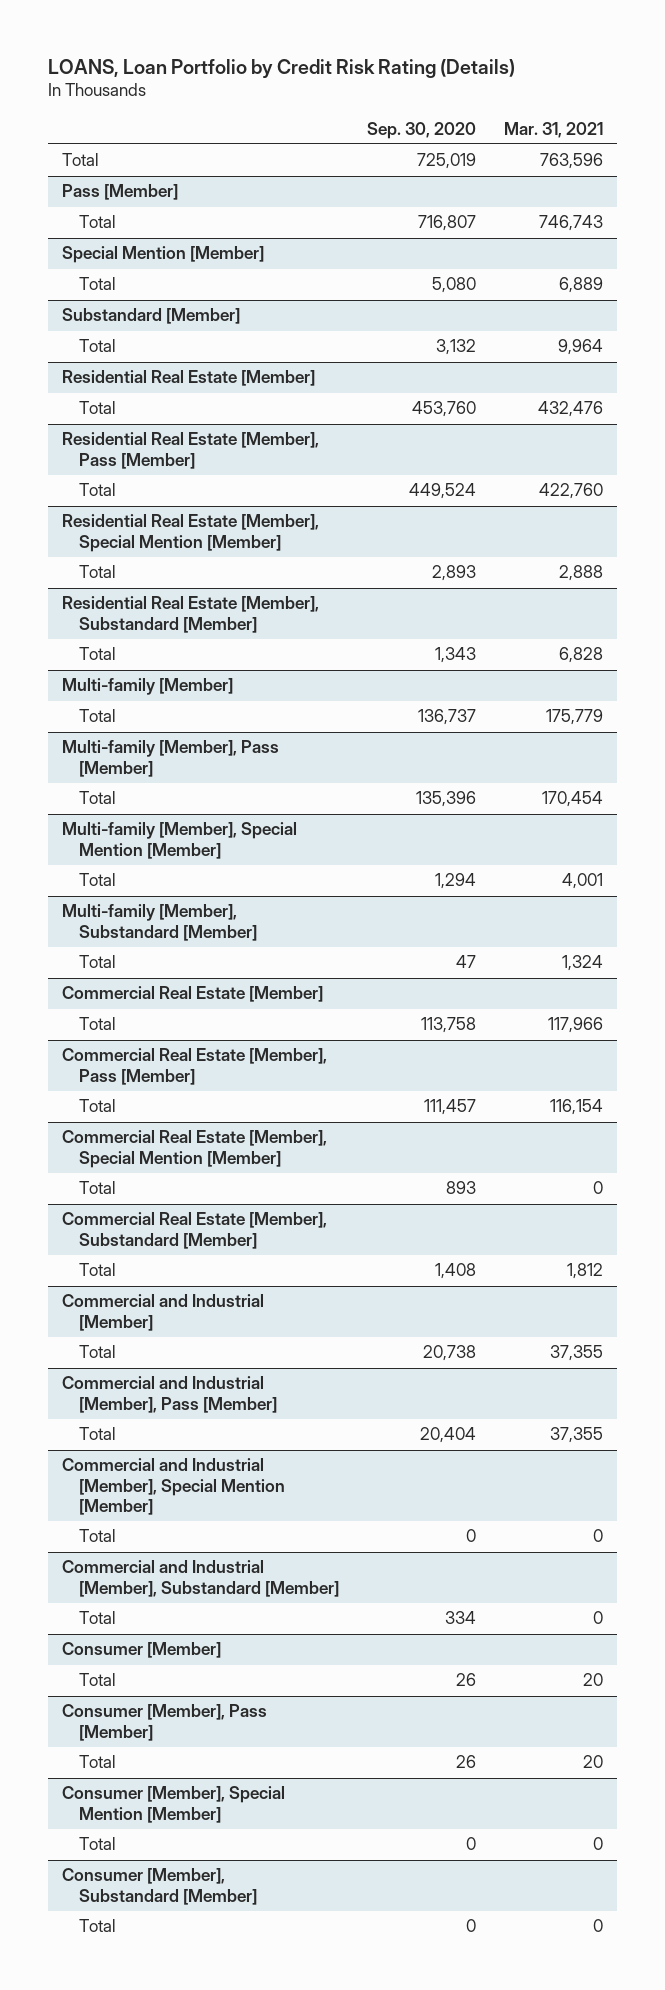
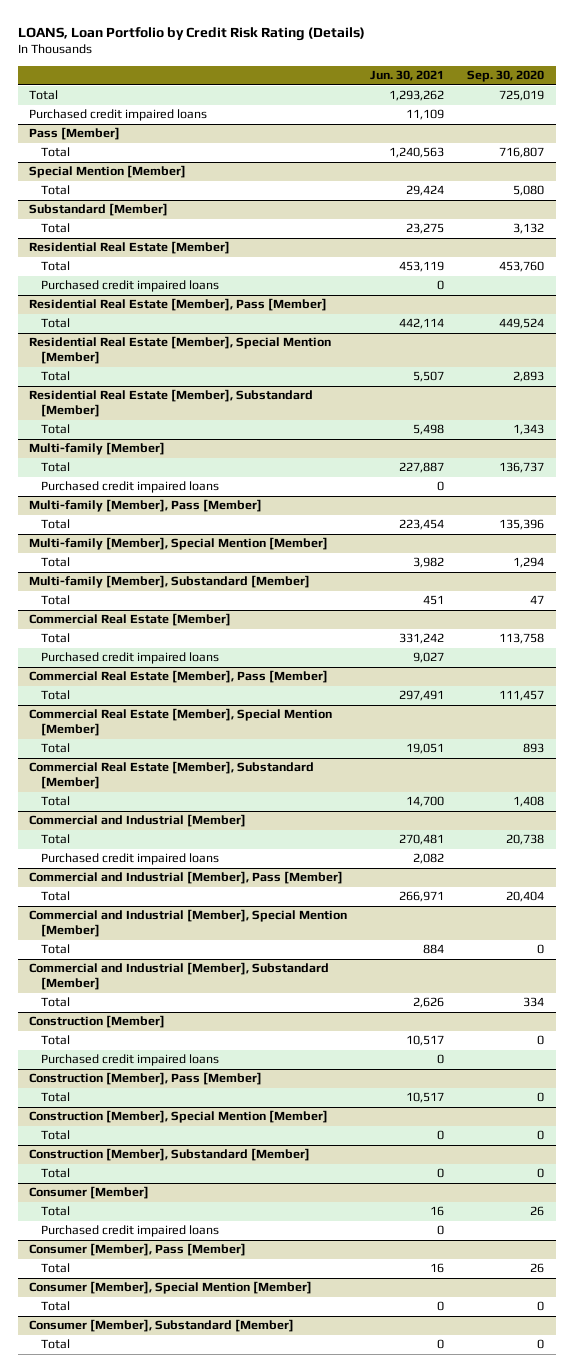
[504,121,604,138] Mar. 31, 2021 -> none
none -> [370,70,445,82] Jun. 30, 2021
none -> [29,109,208,122] Purchased credit impaired loans
none -> [41,280,220,293] Purchased credit impaired loans
none -> [41,481,220,494] Purchased credit impaired loans
none -> [41,652,220,665] Purchased credit impaired loans
none -> [41,853,220,866] Purchased credit impaired loans
none -> [29,1015,166,1029] Construction [Member]
none -> [41,1035,71,1046] Total
none -> [41,1054,220,1067] Purchased credit impaired loans
none -> [29,1072,263,1086] Construction [Member], Pass [Member]
none -> [41,1092,71,1103] Total
none -> [29,1110,329,1124] Construction [Member], Special Mention [Member]
none -> [41,1130,71,1141] Total
none -> [29,1148,311,1162] Construction [Member], Substandard [Member]
none -> [41,1168,71,1179] Total
none -> [41,1225,220,1238] Purchased credit impaired loans

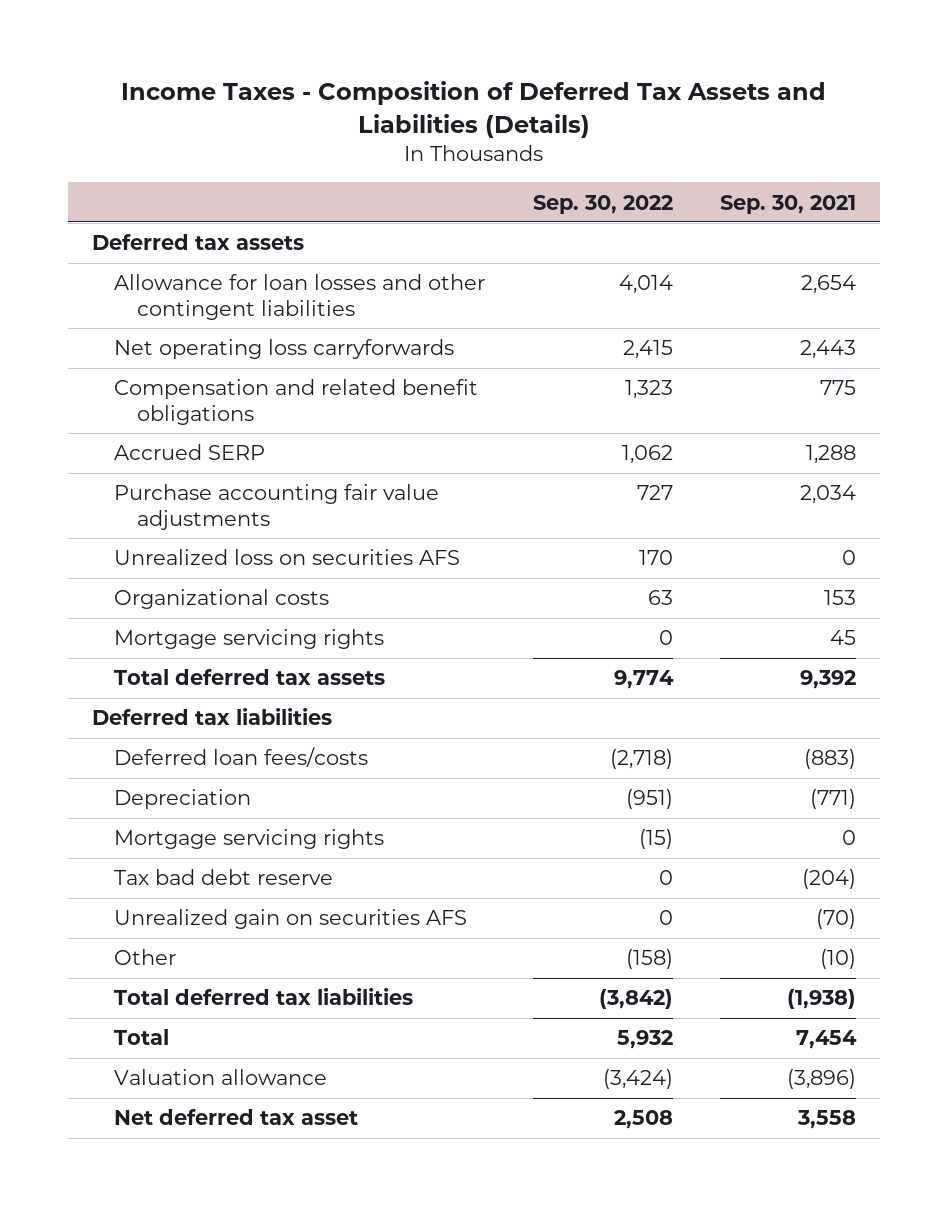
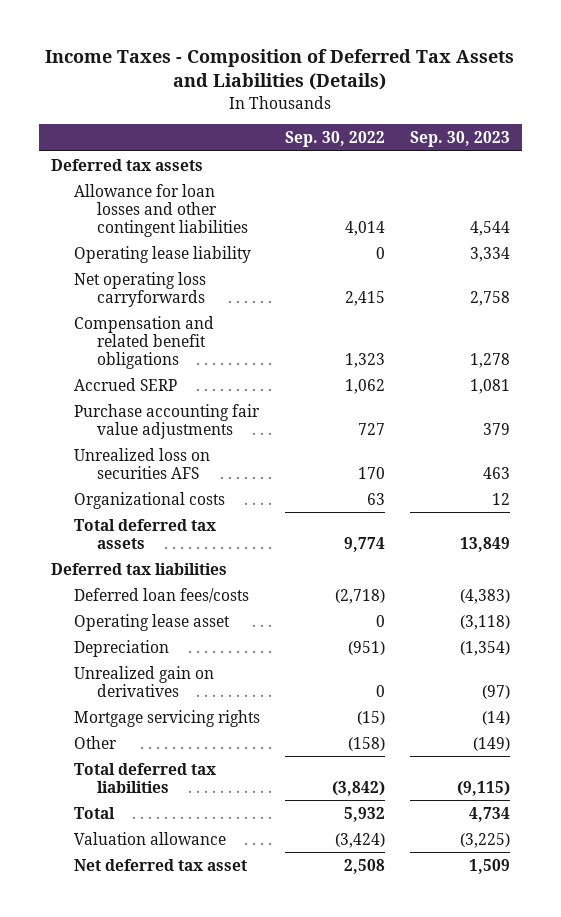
[720,194,857,214] Sep. 30, 2021 -> none
none -> [409,131,510,148] Sep. 30, 2023
none -> [74,245,252,263] Operating lease liability
[114,629,385,650] Mortgage servicing rights -> none
none -> [74,613,231,631] Operating lease asset
none -> [74,665,215,697] Unrealized gain on derivatives
[114,869,334,886] Tax bad debt reserve -> none
[114,909,468,930] Unrealized gain on securities AFS -> none

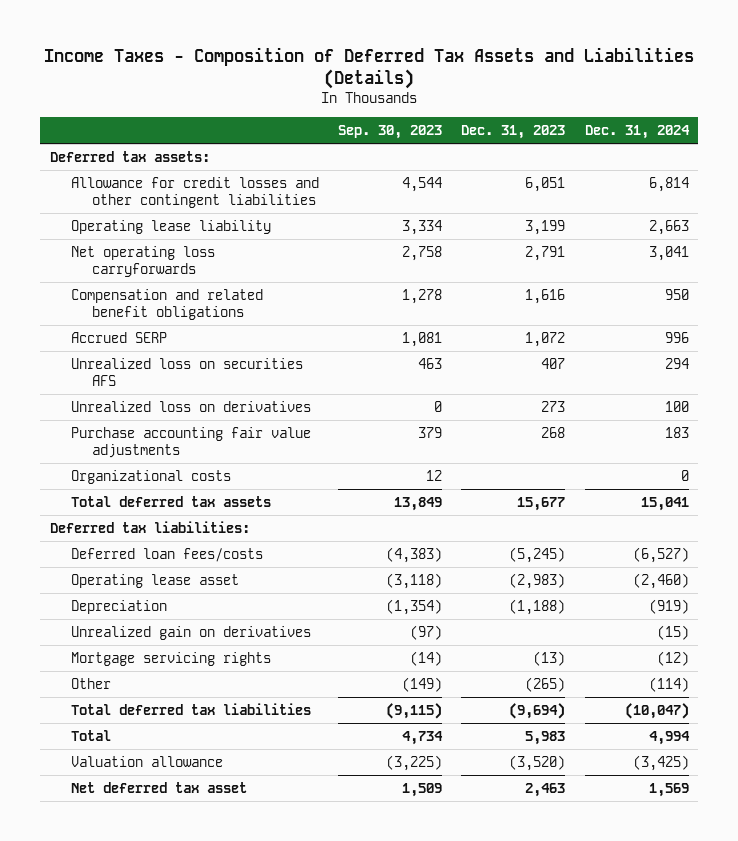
[284,131,385,148] Sep. 30, 2022 -> none
none -> [461,125,566,140] Dec. 31, 2023
none -> [584,125,690,140] Dec. 31, 2024
[51,158,204,171] Deferred tax assets -> [49,150,210,162] Deferred tax assets:
[74,183,249,237] Allowance for loan losses and other contingent liabilities -> [70,176,319,208] Allowance for credit losses and other contingent liabilities
none -> [70,400,311,412] Unrealized loss on derivatives
[74,403,261,439] Purchase accounting fair value adjustments -> [70,426,311,458] Purchase accounting fair value adjustments
[51,562,228,575] Deferred tax liabilities -> [49,520,250,533] Deferred tax liabilities:

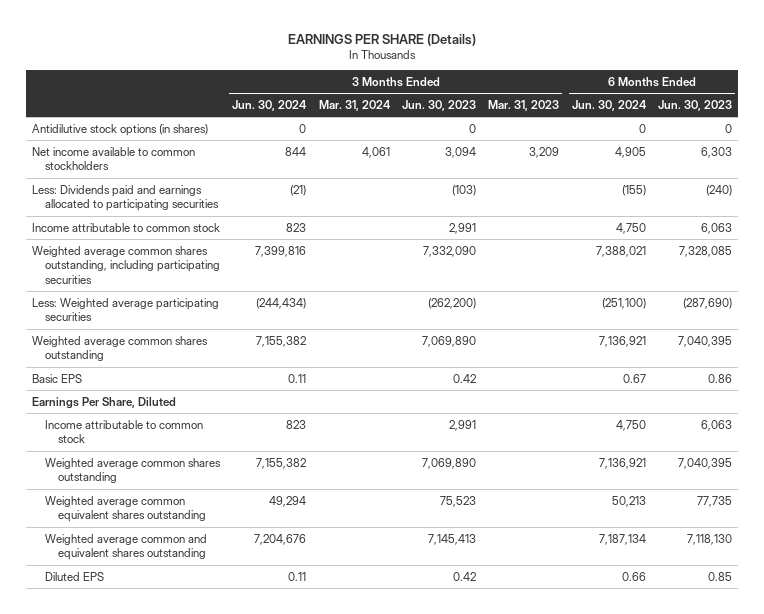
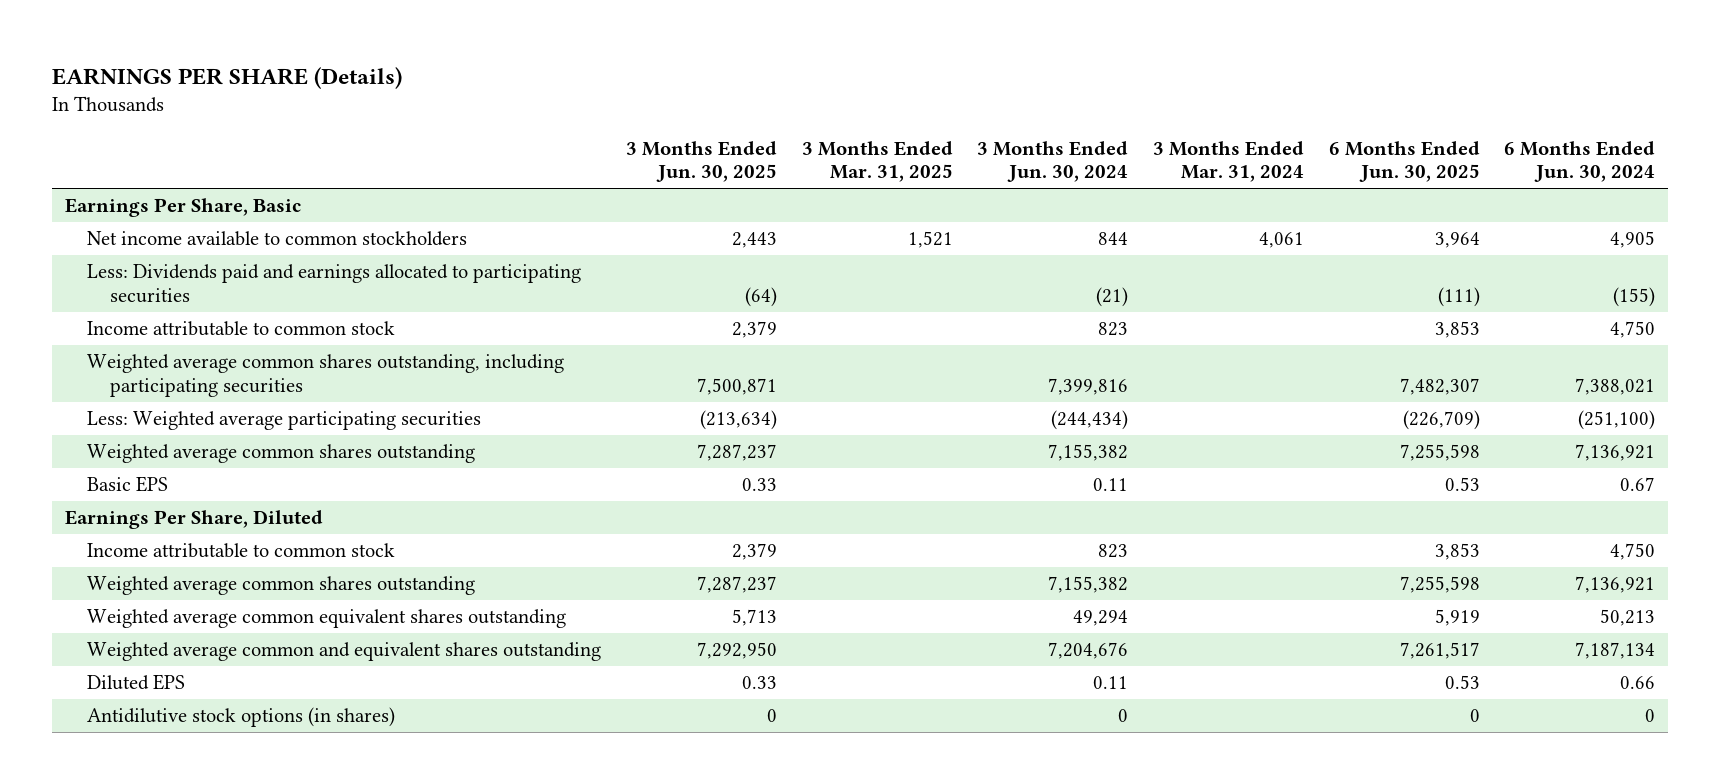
[402,99,477,111] Jun. 30, 2023 -> none
[488,99,560,111] Mar. 31, 2023 -> none
[657,99,732,111] Jun. 30, 2023 -> none
none -> [625,140,777,183] 3 Months Ended Jun. 30, 2025
none -> [801,140,953,183] 3 Months Ended Mar. 31, 2025
none -> [1328,140,1480,183] 6 Months Ended Jun. 30, 2025
none -> [64,198,301,218] Earnings Per Share, Basic
[32,123,209,136] Antidilutive stock options (in shares) -> [87,707,396,728] Antidilutive stock options (in shares)

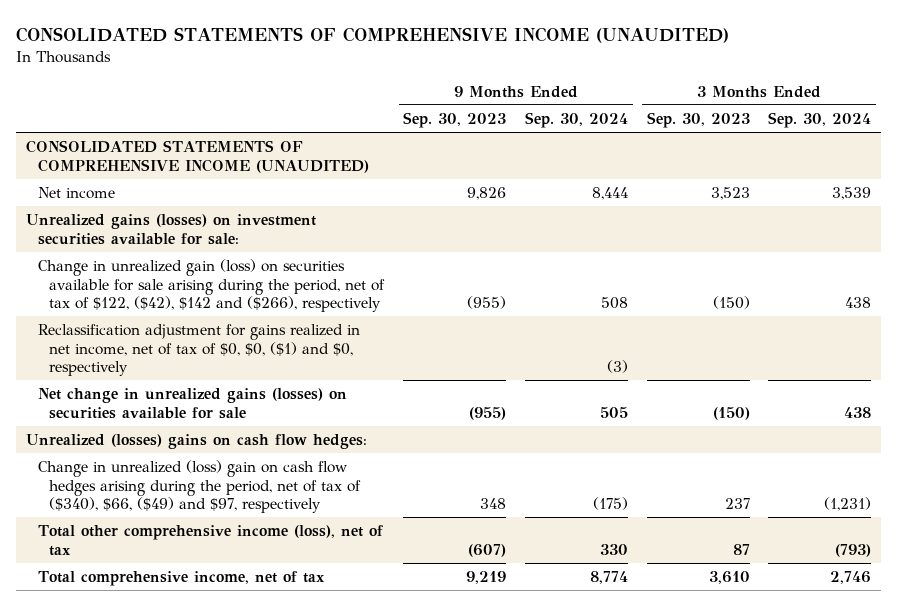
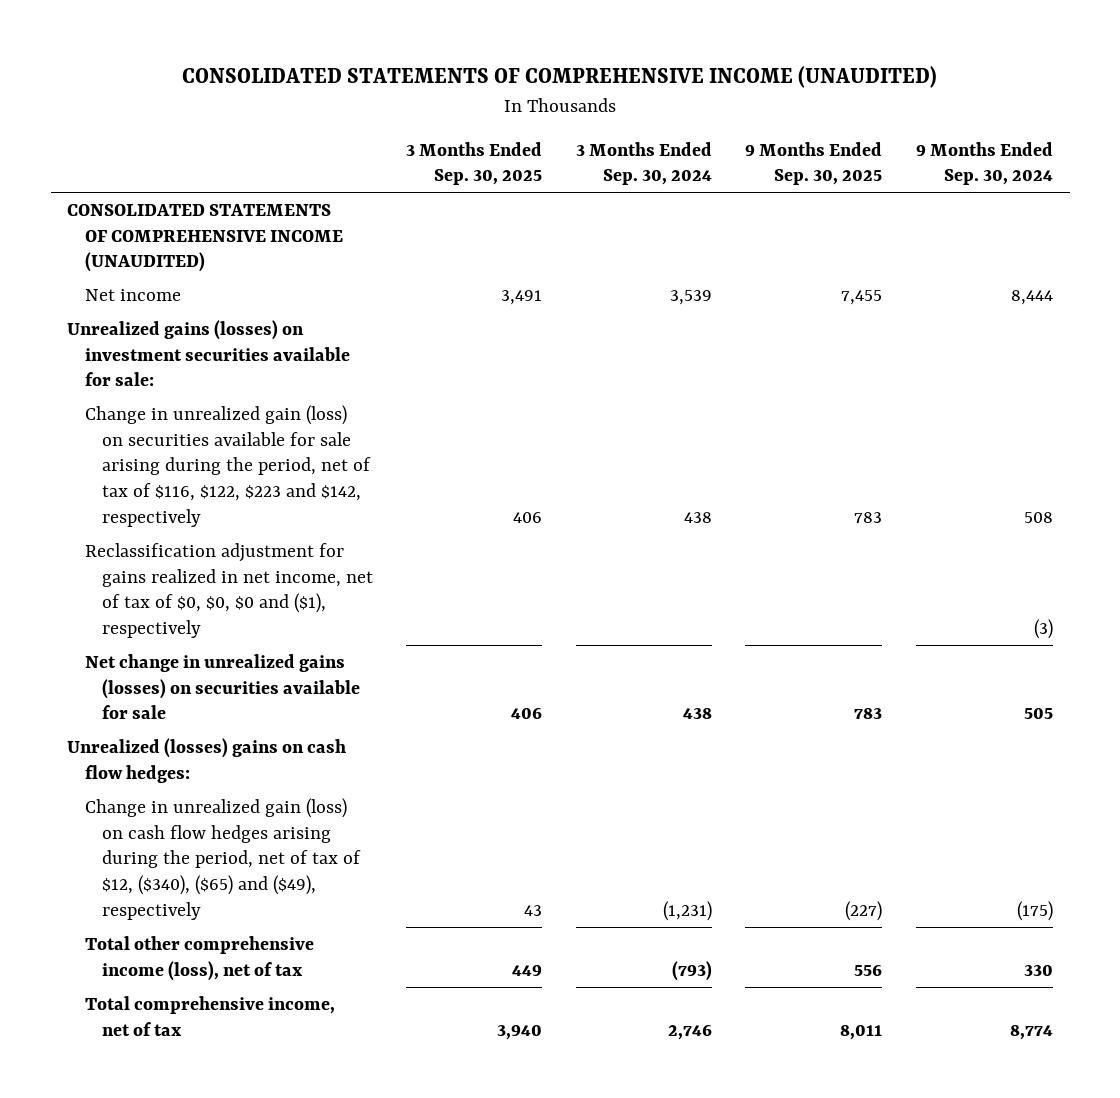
[403,111,507,128] Sep. 30, 2023 -> none
[646,111,750,128] Sep. 30, 2023 -> none
none -> [406,141,543,186] 3 Months Ended Sep. 30, 2025
none -> [745,141,883,186] 9 Months Ended Sep. 30, 2025
[37,259,386,313] Change in unrealized gain (loss) on securities available for sale arising during the period, net of tax of $122, ($42), $142 and ($266), respectively -> [84,404,371,527] Change in unrealized gain (loss) on securities available for sale arising during the period, net of tax of $116, $122, $223 and $142, respectively
[37,324,360,377] Reclassification adjustment for gains realized in net income, net of tax of $0, $0, ($1) and $0, respectively -> [84,542,373,639] Reclassification adjustment for gains realized in net income, net of tax of $0, $0, $0 and ($1), respectively
[37,460,362,514] Change in unrealized (loss) gain on cash flow hedges arising during the period, net of tax of ($340), $66, ($49) and $97, respectively -> [84,797,361,920] Change in unrealized gain (loss) on cash flow hedges arising during the period, net of tax of $12, ($340), ($65) and ($49), respectively

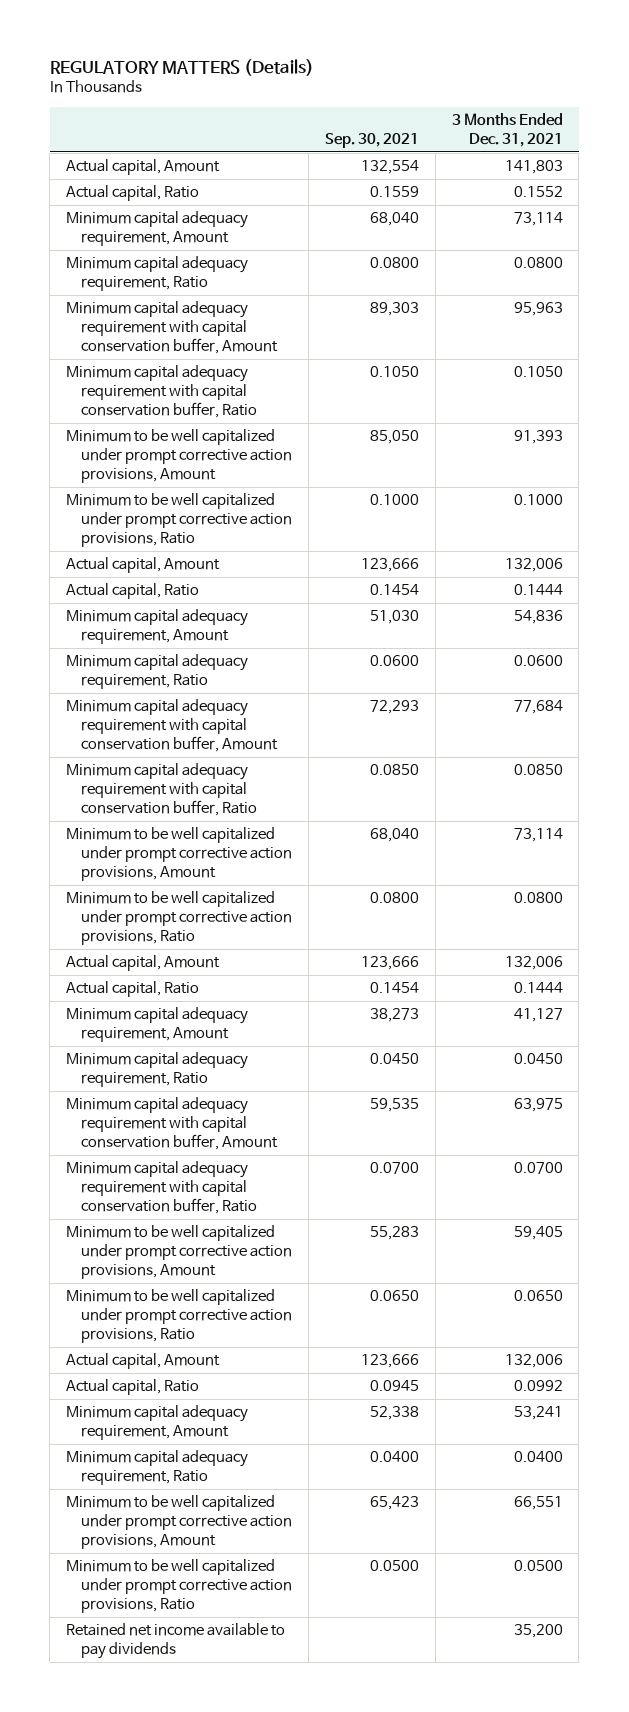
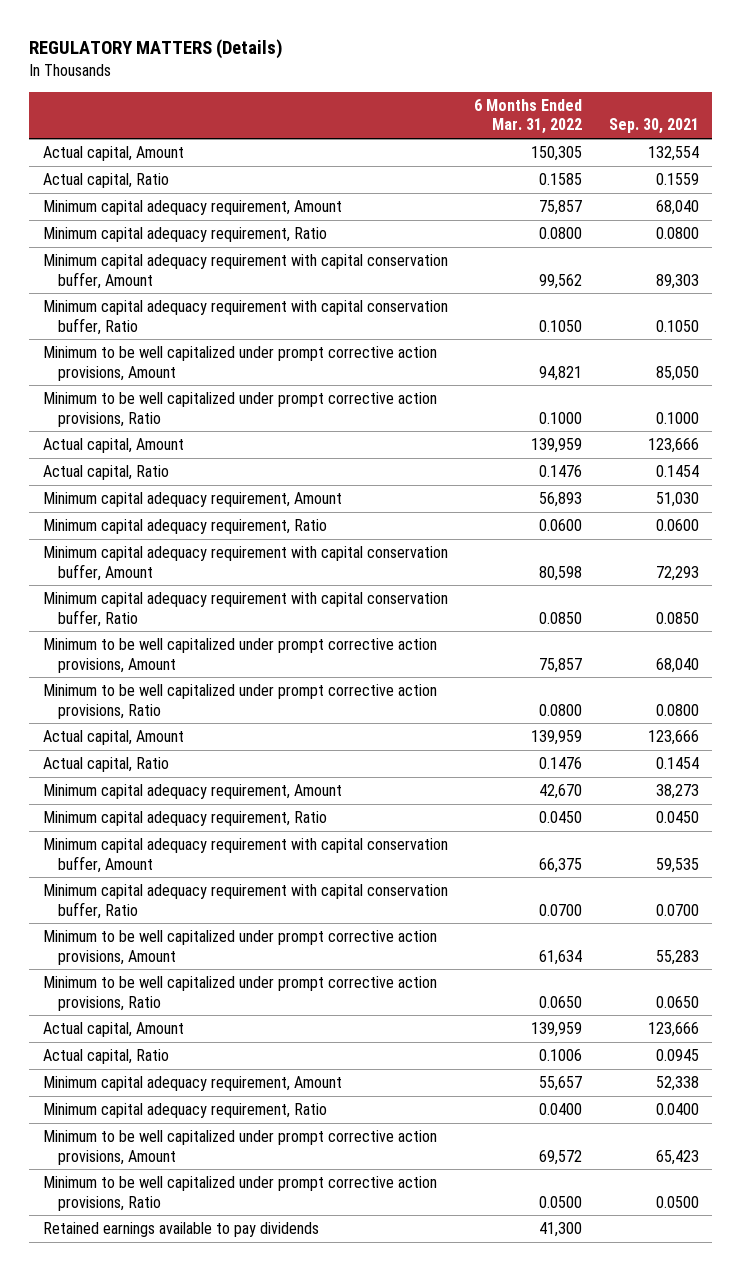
[451,113,563,148] 3 Months Ended Dec. 31, 2021 -> none
none -> [474,98,583,135] 6 Months Ended Mar. 31, 2022
[66,1623,286,1660] Retained net income available to pay dividends -> [42,1222,319,1238] Retained earnings available to pay dividends

